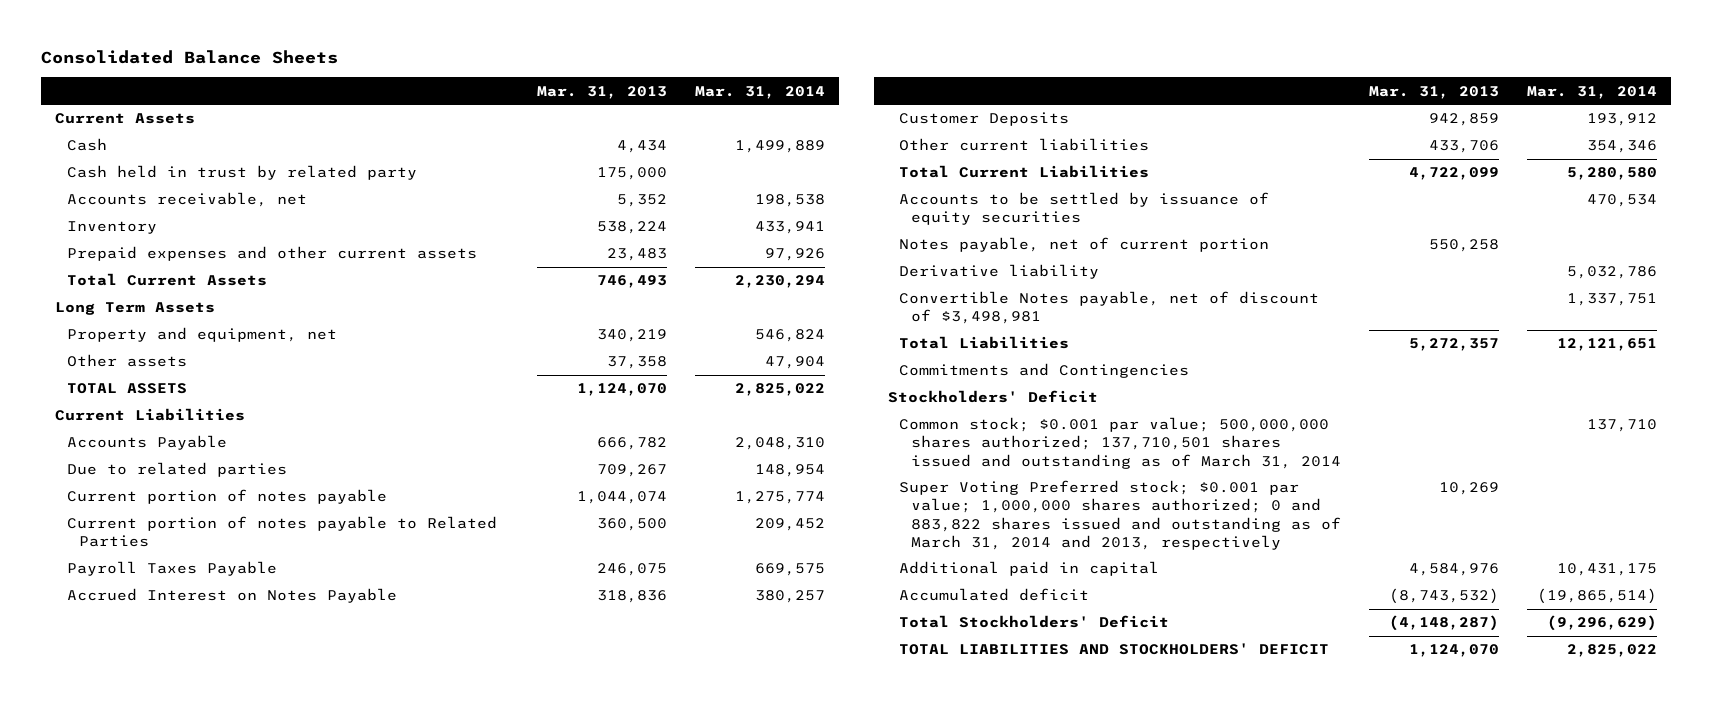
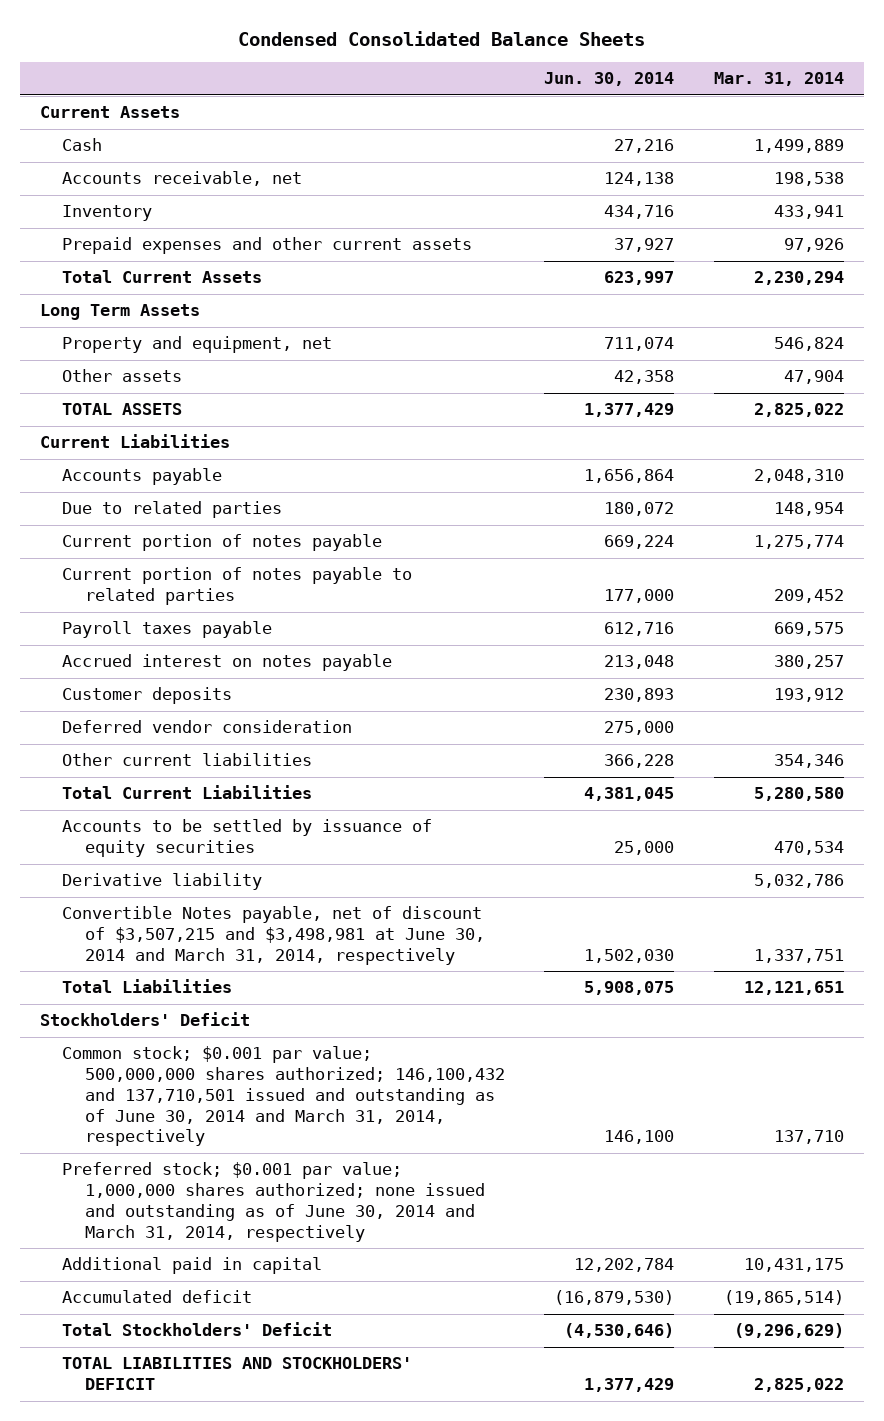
[41,50,339,65] Consolidated Balance Sheets -> [237,30,645,46] Condensed Consolidated Balance Sheets
[536,85,667,99] Mar. 31, 2013 -> none
none -> [544,72,675,87] Jun. 30, 2014
[67,165,418,181] Cash held in trust by related party -> none
[67,435,228,451] Accounts Payable -> [62,468,223,486] Accounts payable
[67,516,498,548] Current portion of notes payable to Related Parties -> [62,567,413,606] Current portion of notes payable to related parties
[67,561,278,577] Payroll Taxes Payable -> [62,621,273,639] Payroll taxes payable
[67,588,398,604] Accrued Interest on Notes Payable -> [62,654,393,672] Accrued interest on notes payable
[899,112,1070,127] Customer Deposits -> [62,687,233,705] Customer deposits
none -> [62,720,353,734] Deferred vendor consideration
[899,237,1270,253] Notes payable, net of current portion -> none
[899,291,1320,325] Convertible Notes payable, net of discount of $3,498,981 -> [62,906,485,965] Convertible Notes payable, net of discount of $3,507,215 and $3,498,981 at June 30, 2014 and March 31, 2014, respectively
[899,363,1190,379] Commitments and Contingencies -> none
[899,417,1342,469] Common stock; $0.001 par value; 500,000,000 shares authorized; 137,710,501 shares issued and outstanding as of March 31, 2014 -> [62,1046,505,1147] Common stock; $0.001 par value; 500,000,000 shares authorized; 146,100,432 and 137,710,501 issued and outstanding as of June 30, 2014 and March 31, 2014, respectively
[899,480,1342,550] Super Voting Preferred stock; $0.001 par value; 1,000,000 shares authorized; 0 and 883,822 shares issued and outstanding as of March 31, 2014 and 2013, respectively -> [62,1162,485,1242] Preferred stock; $0.001 par value; 1,000,000 shares authorized; none issued and outstanding as of June 30, 2014 and March 31, 2014, respectively

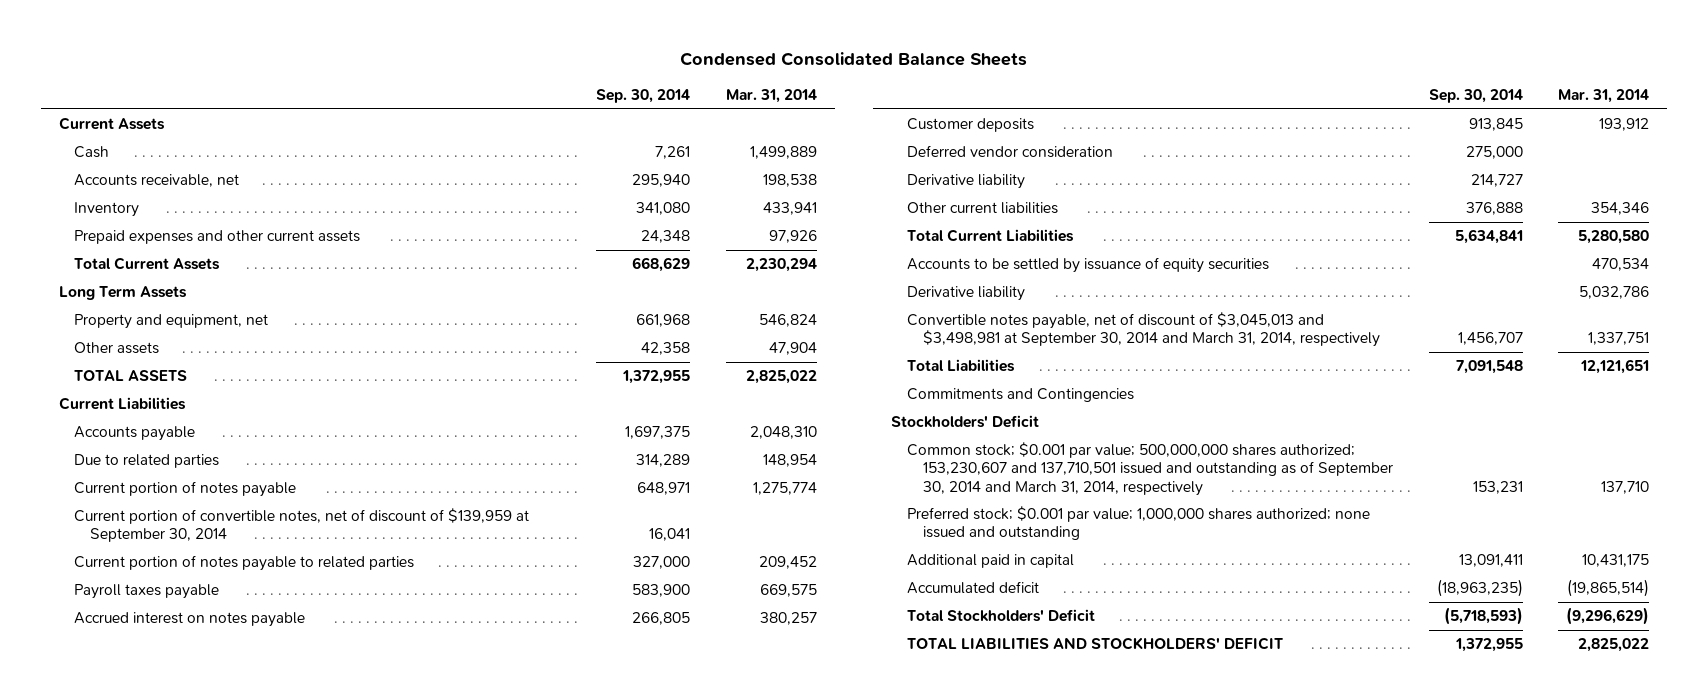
[544,72,675,87] Jun. 30, 2014 -> none
none -> [596,88,691,103] Sep. 30, 2014
none -> [74,508,530,543] Current portion of convertible notes, net of discount of $139,959 at September 30, 2014
none -> [907,174,1026,190] Derivative liability
[62,906,485,965] Convertible Notes payable, net of discount of $3,507,215 and $3,498,981 at June 30, 2014 and March 31, 2014, respectively -> [907,312,1380,348] Convertible notes payable, net of discount of $3,045,013 and $3,498,981 at September 30, 2014 and March 31, 2014, respectively
none -> [907,388,1135,403] Commitments and Contingencies
[62,1046,505,1147] Common stock; $0.001 par value; 500,000,000 shares authorized; 146,100,432 and 137,710,501 issued and outstanding as of June 30, 2014 and March 31, 2014, respectively -> [907,442,1393,496] Common stock; $0.001 par value; 500,000,000 shares authorized; 153,230,607 and 137,710,501 issued and outstanding as of September 30, 2014 and March 31, 2014, respectively
[62,1162,485,1242] Preferred stock; $0.001 par value; 1,000,000 shares authorized; none issued and outstanding as of June 30, 2014 and March 31, 2014, respectively -> [907,506,1371,541] Preferred stock; $0.001 par value; 1,000,000 shares authorized; none issued and outstanding

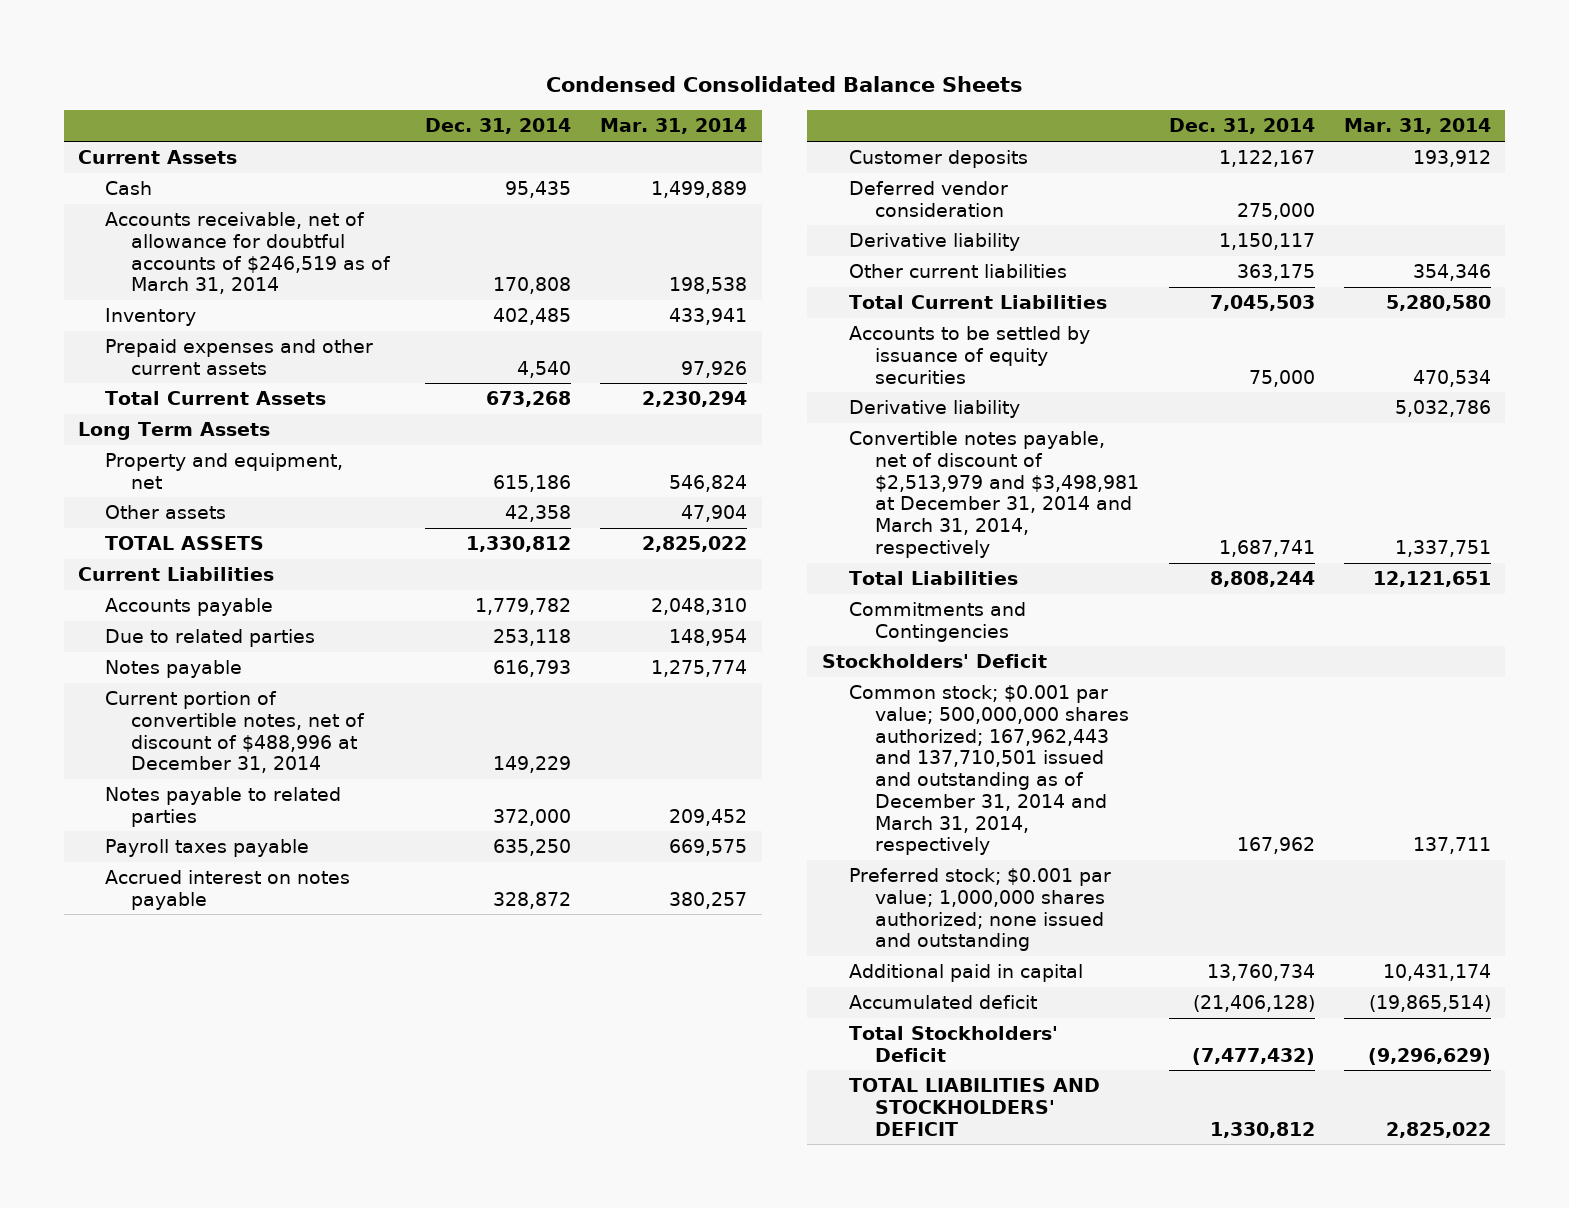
[596,88,691,103] Sep. 30, 2014 -> none
none -> [424,118,571,135] Dec. 31, 2014
[74,174,240,188] Accounts receivable, net -> [104,212,392,295] Accounts receivable, net of allowance for doubtful accounts of $246,519 as of March 31, 2014
[74,481,297,498] Current portion of notes payable -> [104,660,242,679] Notes payable
[74,508,530,543] Current portion of convertible notes, net of discount of $139,959 at September 30, 2014 -> [104,691,366,774] Current portion of convertible notes, net of discount of $488,996 at December 31, 2014
[74,555,415,572] Current portion of notes payable to related parties -> [104,787,341,827] Notes payable to related parties
[907,312,1380,348] Convertible notes payable, net of discount of $3,045,013 and $3,498,981 at September 30, 2014 and March 31, 2014, respectively -> [848,431,1140,558] Convertible notes payable, net of discount of $2,513,979 and $3,498,981 at December 31, 2014 and March 31, 2014, respectively
[907,442,1393,496] Common stock; $0.001 par value; 500,000,000 shares authorized; 153,230,607 and 137,710,501 issued and outstanding as of September 30, 2014 and March 31, 2014, respectively -> [848,685,1130,856] Common stock; $0.001 par value; 500,000,000 shares authorized; 167,962,443 and 137,710,501 issued and outstanding as of December 31, 2014 and March 31, 2014, respectively
[1601,480,1650,494] 137,710 -> [1412,837,1491,855] 137,711
[1582,554,1650,568] 10,431,175 -> [1382,964,1491,982] 10,431,174

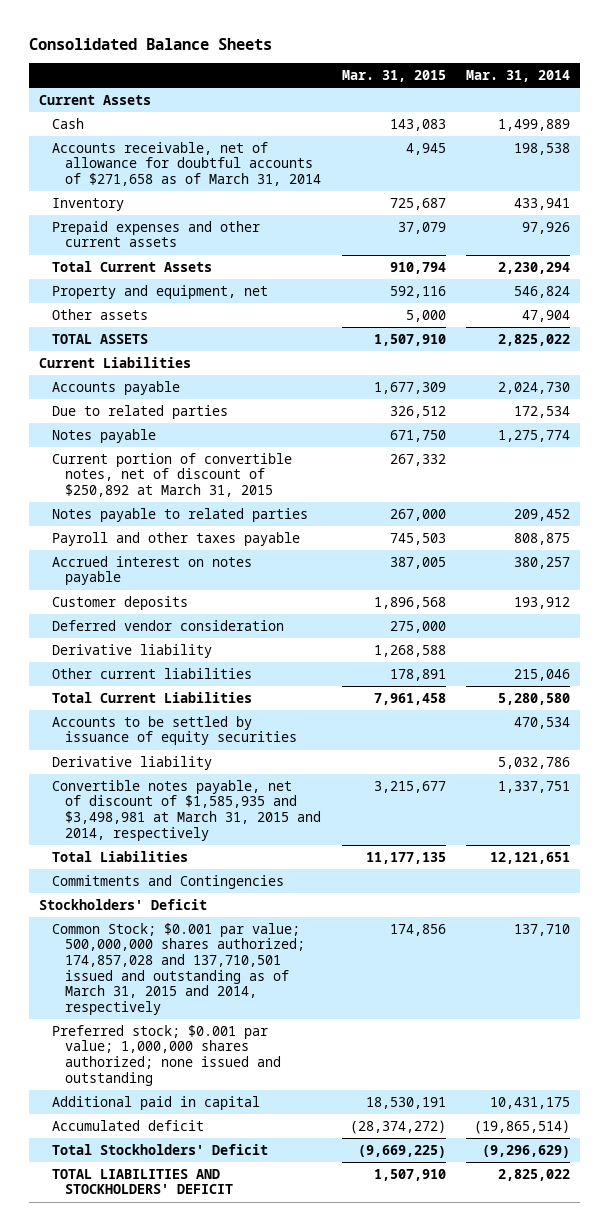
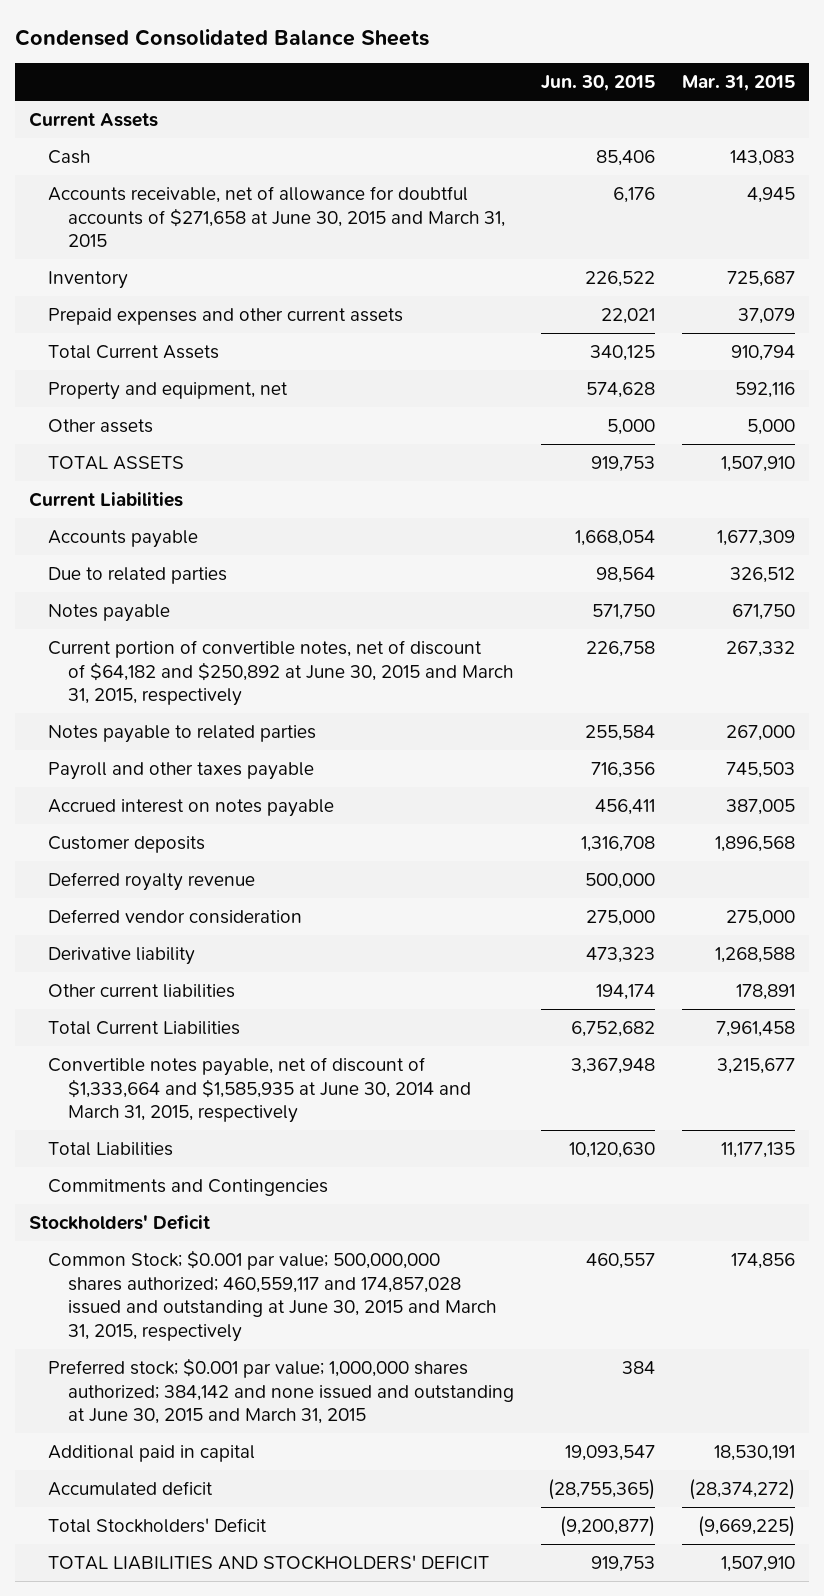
[29,37,273,50] Consolidated Balance Sheets -> [15,28,430,46] Condensed Consolidated Balance Sheets
[465,69,570,82] Mar. 31, 2014 -> none
none -> [541,75,656,92] Jun. 30, 2015
[52,141,322,187] Accounts receivable, net of allowance for doubtful accounts of $271,658 as of March 31, 2014 -> [48,185,506,248] Accounts receivable, net of allowance for doubtful accounts of $271,658 at June 30, 2015 and March 31, 2015
[52,452,293,498] Current portion of convertible notes, net of discount of $250,892 at March 31, 2015 -> [48,639,514,707] Current portion of convertible notes, net of discount of $64,182 and $250,892 at June 30, 2015 and March 31, 2015, respectively
none -> [48,871,256,891] Deferred royalty revenue
[52,715,298,746] Accounts to be settled by issuance of equity securities -> none
[52,755,213,770] Derivative liability -> none
[52,779,322,841] Convertible notes payable, net of discount of $1,585,935 and $3,498,981 at March 31, 2015 and 2014, respectively -> [48,1056,472,1124] Convertible notes payable, net of discount of $1,333,664 and $1,585,935 at June 30, 2014 and March 31, 2015, respectively
[52,922,306,1015] Common Stock; $0.001 par value; 500,000,000 shares authorized; 174,857,028 and 137,710,501 issued and outstanding as of March 31, 2015 and 2014, respectively -> [48,1249,497,1343] Common Stock; $0.001 par value; 500,000,000 shares authorized; 460,559,117 and 174,857,028 issued and outstanding at June 30, 2015 and March 31, 2015, respectively
[52,1024,282,1086] Preferred stock; $0.001 par value; 1,000,000 shares authorized; none issued and outstanding -> [48,1357,515,1425] Preferred stock; $0.001 par value; 1,000,000 shares authorized; 384,142 and none issued and outstanding at June 30, 2015 and March 31, 2015

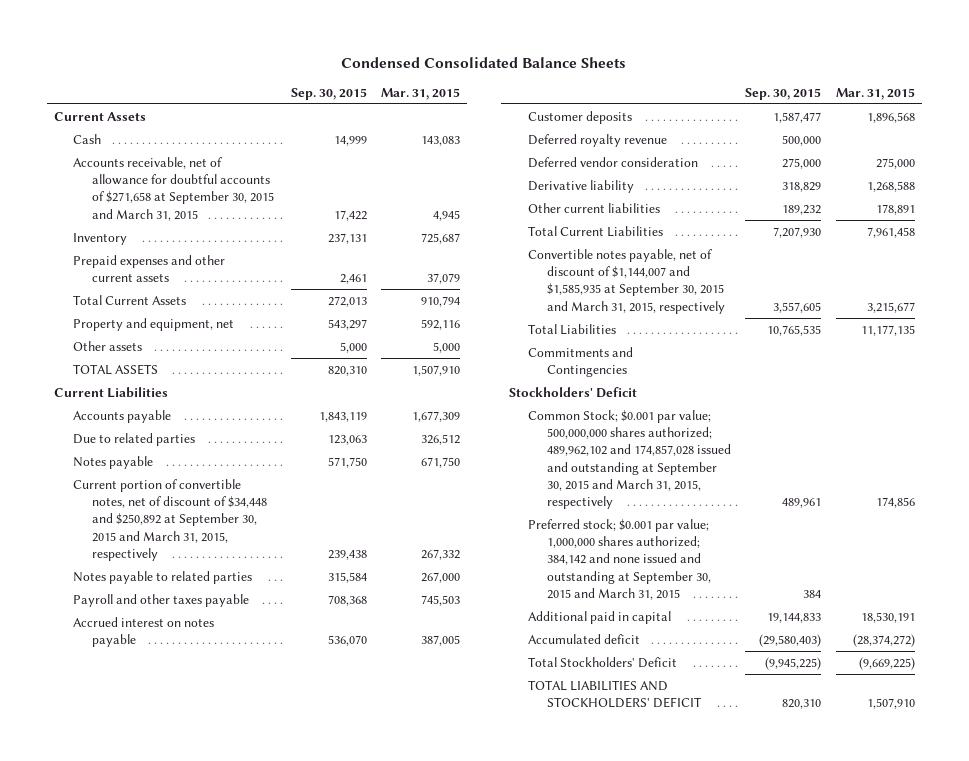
[541,75,656,92] Jun. 30, 2015 -> none
none -> [290,88,367,101] Sep. 30, 2015
[48,185,506,248] Accounts receivable, net of allowance for doubtful accounts of $271,658 at June 30, 2015 and March 31, 2015 -> [72,156,274,221] Accounts receivable, net of allowance for doubtful accounts of $271,658 at September 30, 2015 and March 31, 2015
[48,639,514,707] Current portion of convertible notes, net of discount of $64,182 and $250,892 at June 30, 2015 and March 31, 2015, respectively -> [72,478,267,562] Current portion of convertible notes, net of discount of $34,448 and $250,892 at September 30, 2015 and March 31, 2015, respectively
[48,1056,472,1124] Convertible notes payable, net of discount of $1,333,664 and $1,585,935 at June 30, 2014 and March 31, 2015, respectively -> [527,248,725,314] Convertible notes payable, net of discount of $1,144,007 and $1,585,935 at September 30, 2015 and March 31, 2015, respectively
[48,1249,497,1343] Common Stock; $0.001 par value; 500,000,000 shares authorized; 460,559,117 and 174,857,028 issued and outstanding at June 30, 2015 and March 31, 2015, respectively -> [527,409,731,510] Common Stock; $0.001 par value; 500,000,000 shares authorized; 489,962,102 and 174,857,028 issued and outstanding at September 30, 2015 and March 31, 2015, respectively
[48,1357,515,1425] Preferred stock; $0.001 par value; 1,000,000 shares authorized; 384,142 and none issued and outstanding at June 30, 2015 and March 31, 2015 -> [527,518,711,601] Preferred stock; $0.001 par value; 1,000,000 shares authorized; 384,142 and none issued and outstanding at September 30, 2015 and March 31, 2015

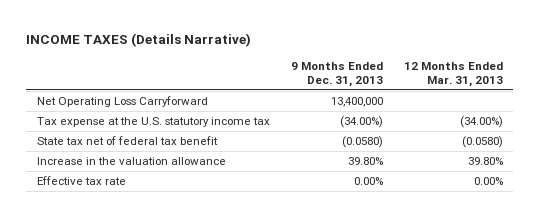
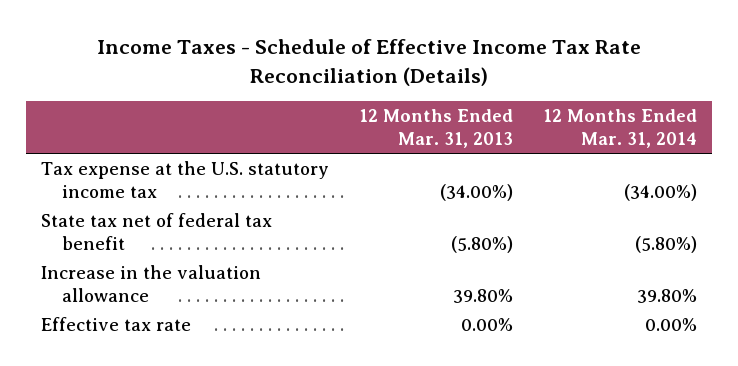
[26,33,252,48] INCOME TAXES (Details Narrative) -> [96,39,641,86] Income Taxes - Schedule of Effective Income Tax Rate Reconciliation (Details)
[290,61,383,88] 9 Months Ended Dec. 31, 2013 -> none
none -> [543,109,698,148] 12 Months Ended Mar. 31, 2014
[36,96,208,108] Net Operating Loss Carryforward -> none
[461,136,503,149] (0.0580) -> [450,235,513,253] (5.80%)

